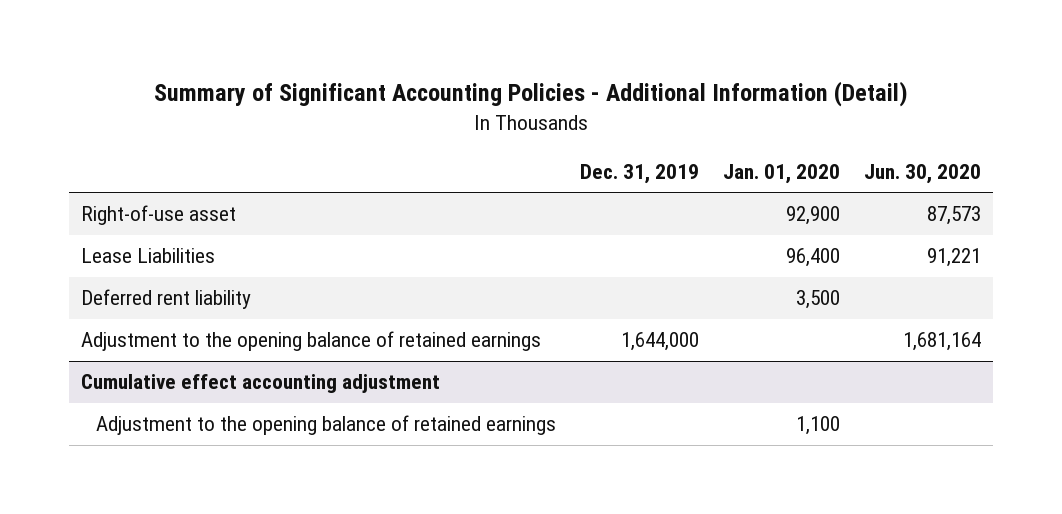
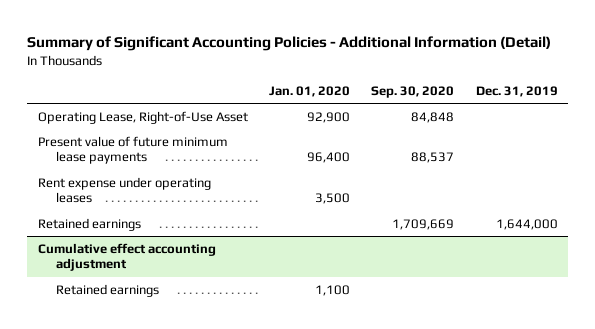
[864,163,982,184] Jun. 30, 2020 -> none
none -> [371,85,455,98] Sep. 30, 2020
[81,289,252,310] Deferred rent liability -> none
[81,205,237,226] Right-of-use asset -> [37,110,248,124] Operating Lease, Right-of-Use Asset
[81,248,216,264] Lease Liabilities -> [37,135,228,165] Present value of future minimum lease payments
none -> [37,176,211,204] Rent expense under operating leases
[81,331,542,352] Adjustment to the opening balance of retained earnings -> [37,217,141,231] Retained earnings
[96,415,557,436] Adjustment to the opening balance of retained earnings -> [55,283,159,297] Retained earnings

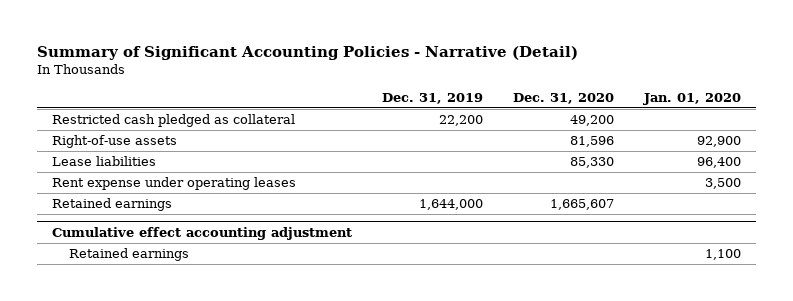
[27,36,552,52] Summary of Significant Accounting Policies - Additional Information (Detail) -> [36,45,578,60] Summary of Significant Accounting Policies - Narrative (Detail)
[371,85,455,98] Sep. 30, 2020 -> none
none -> [512,92,614,104] Dec. 31, 2020
none -> [51,114,295,128] Restricted cash pledged as collateral
[37,110,248,124] Operating Lease, Right-of-Use Asset -> [51,135,177,149] Right-of-use assets
[37,135,228,165] Present value of future minimum lease payments -> [51,156,156,167] Lease liabilities

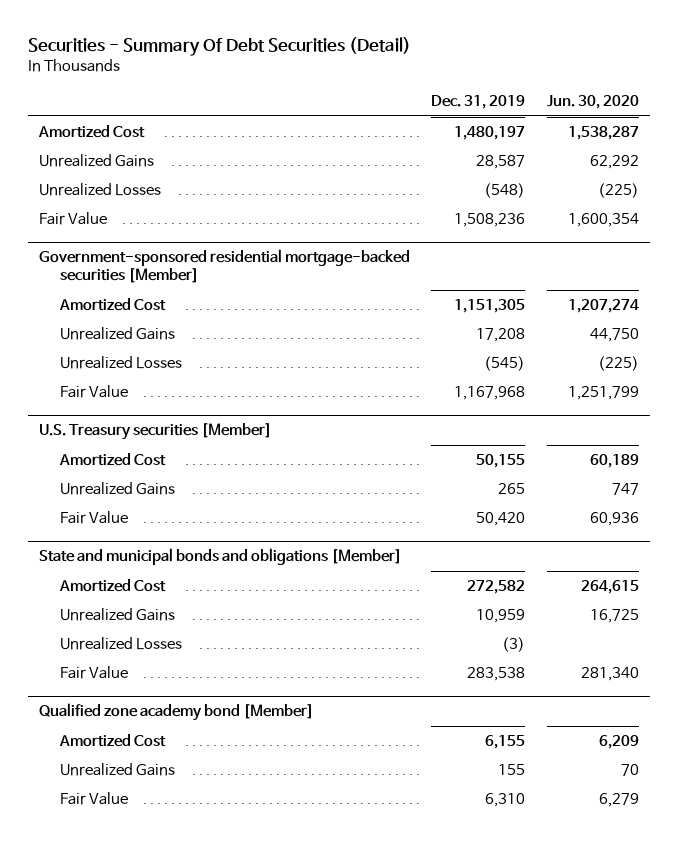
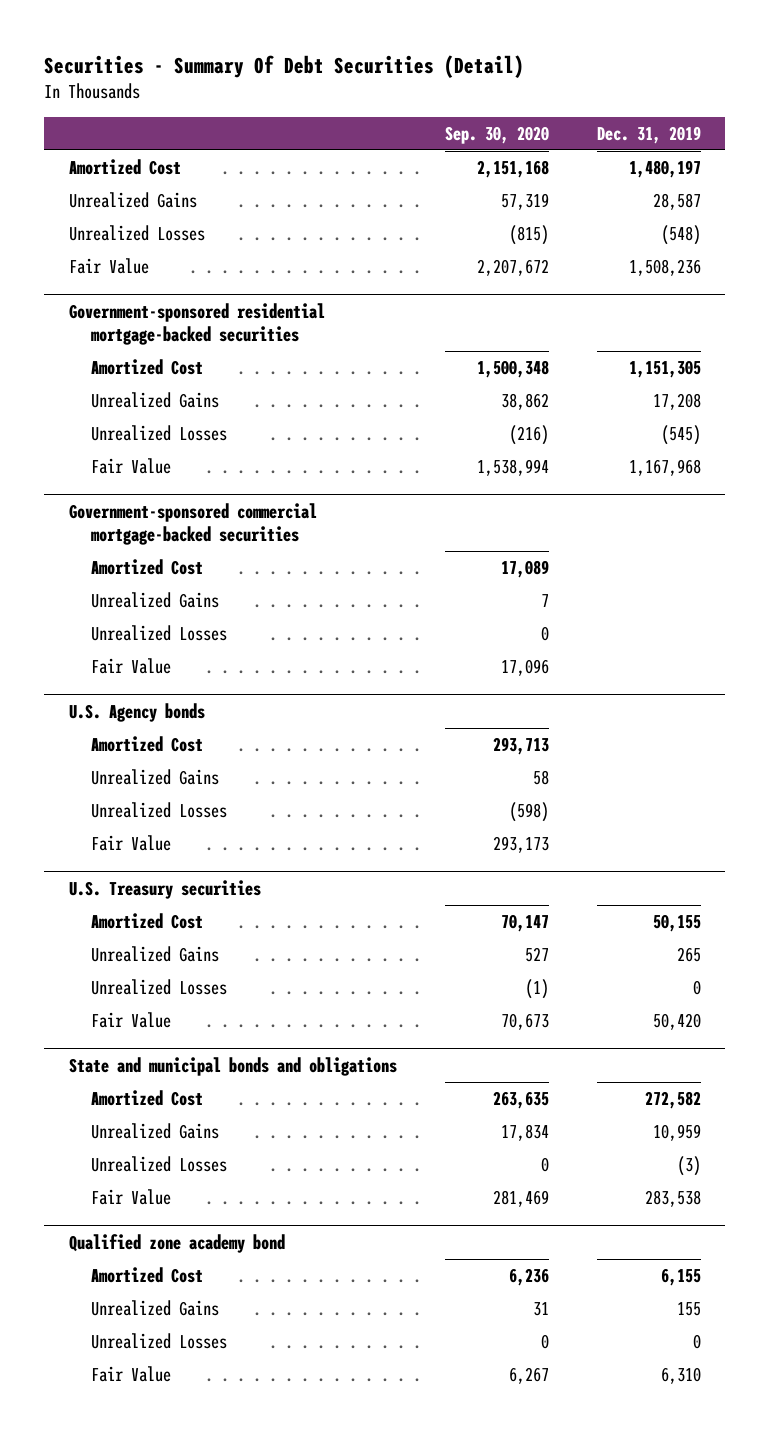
[547,95,640,110] Jun. 30, 2020 -> none
none -> [444,125,549,144] Sep. 30, 2020
[38,249,410,284] Government-sponsored residential mortgage-backed securities [Member] -> [68,302,325,346] Government-sponsored residential mortgage-backed securities
none -> [68,502,317,546] Government-sponsored commercial mortgage-backed securities
none -> [90,558,203,575] Amortized Cost
none -> [90,591,219,608] Unrealized Gains
none -> [90,624,227,641] Unrealized Losses
none -> [90,657,171,674] Fair Value
none -> [68,702,205,722] U.S. Agency bonds
none -> [90,735,203,752] Amortized Cost
none -> [90,768,219,785] Unrealized Gains
none -> [90,801,227,818] Unrealized Losses
none -> [90,834,171,851] Fair Value
[38,423,272,441] U.S. Treasury securities [Member] -> [68,879,261,899] U.S. Treasury securities
none -> [90,978,227,995] Unrealized Losses
[38,548,402,566] State and municipal bonds and obligations [Member] -> [68,1056,397,1076] State and municipal bonds and obligations
[38,703,314,722] Qualified zone academy bond [Member] -> [68,1233,285,1253] Qualified zone academy bond
none -> [90,1332,227,1349] Unrealized Losses

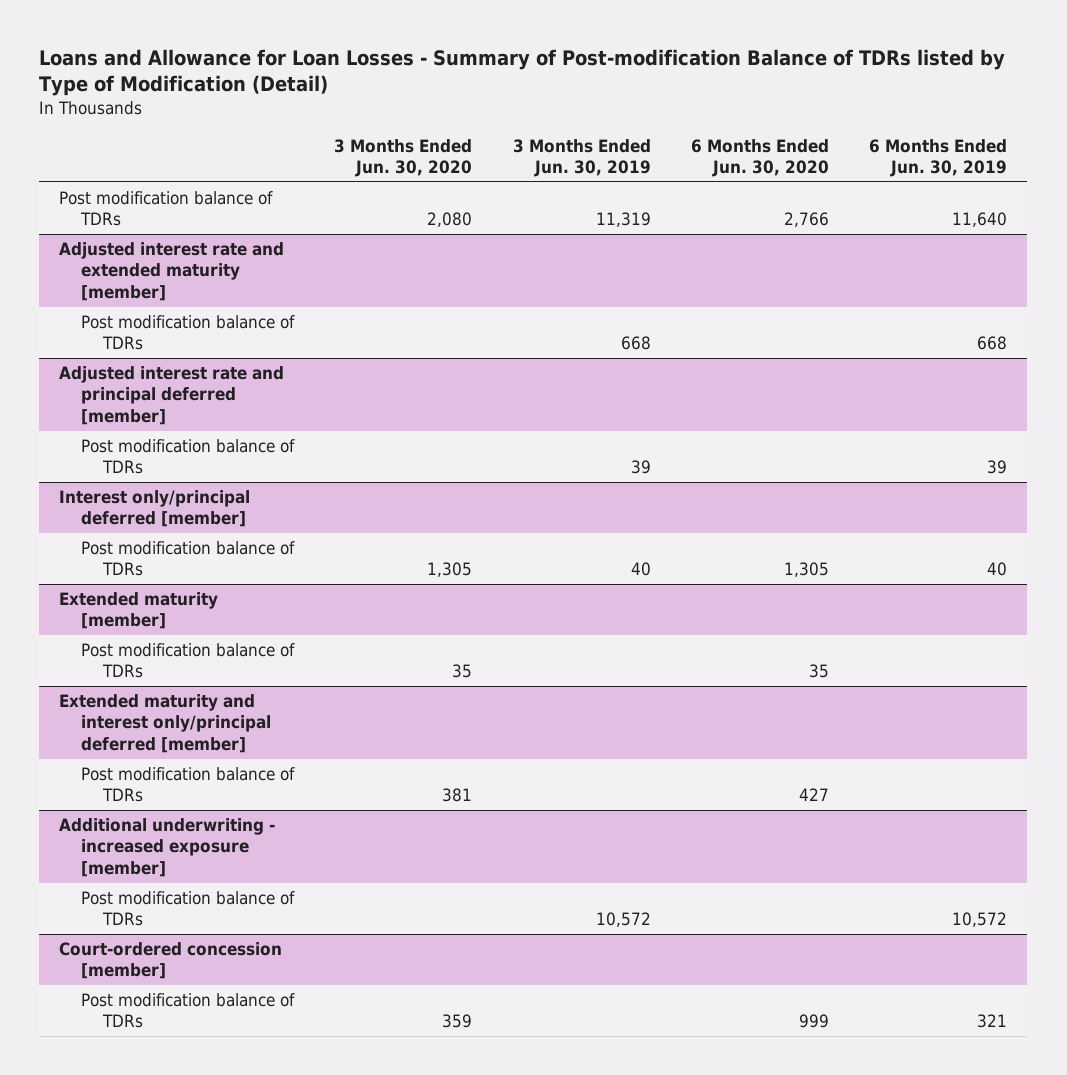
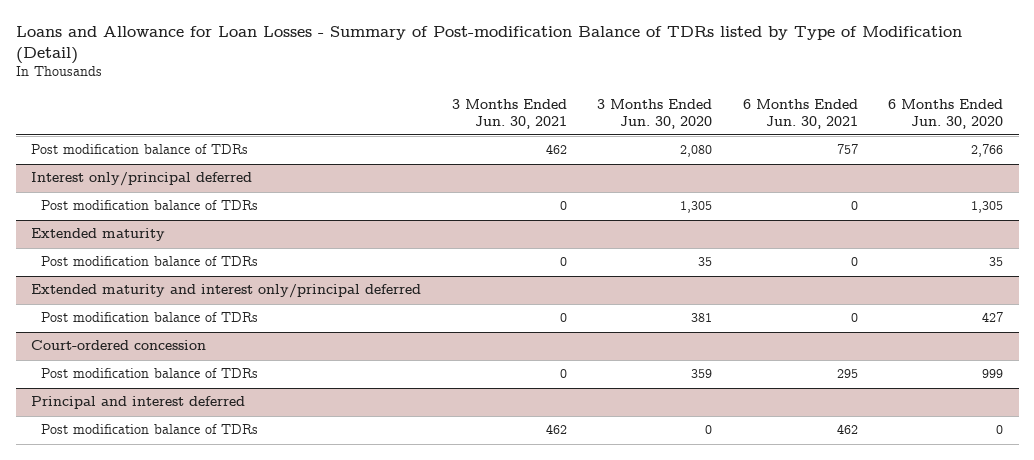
[512,138,651,178] 3 Months Ended Jun. 30, 2019 -> none
[869,138,1008,178] 6 Months Ended Jun. 30, 2019 -> none
none -> [451,98,567,129] 3 Months Ended Jun. 30, 2021
none -> [742,98,858,129] 6 Months Ended Jun. 30, 2021
[59,241,285,302] Adjusted interest rate and extended maturity [member] -> none
[81,314,296,351] Post modification balance of TDRs -> none
[59,365,285,426] Adjusted interest rate and principal deferred [member] -> none
[81,438,296,475] Post modification balance of TDRs -> none
[59,489,251,528] Interest only/principal deferred [member] -> [30,172,252,187] Interest only/principal deferred
[59,591,219,630] Extended maturity [member] -> [30,228,165,242] Extended maturity
[59,693,272,754] Extended maturity and interest only/principal deferred [member] -> [30,284,421,299] Extended maturity and interest only/principal deferred
[59,817,276,878] Additional underwriting - increased exposure [member] -> none
[81,890,296,927] Post modification balance of TDRs -> none
[59,941,283,980] Court-ordered concession [member] -> [30,340,206,351] Court-ordered concession
none -> [30,396,245,410] Principal and interest deferred
none -> [40,424,258,435] Post modification balance of TDRs

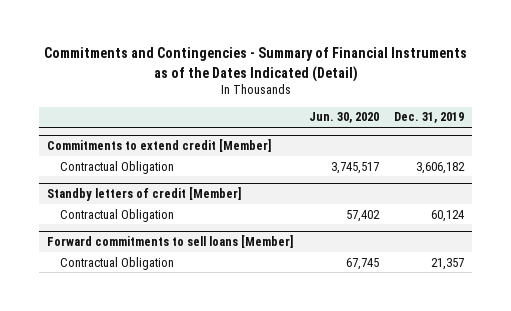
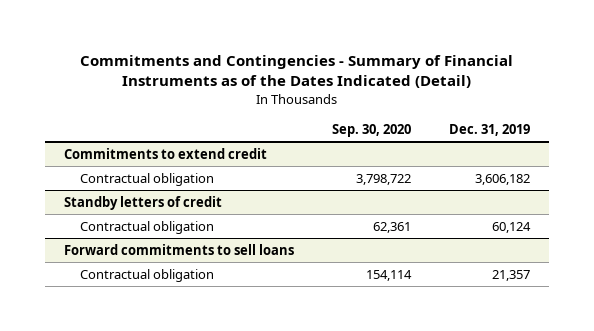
[308,112,379,124] Jun. 30, 2020 -> none
none -> [332,124,412,138] Sep. 30, 2020
[46,139,271,153] Commitments to extend credit [Member] -> [64,147,268,159] Commitments to extend credit
[60,160,175,174] Contractual Obligation -> [80,172,215,186] Contractual obligation
[46,187,241,202] Standby letters of credit [Member] -> [64,195,223,210] Standby letters of credit
[60,208,175,222] Contractual Obligation -> [80,220,215,234] Contractual obligation
[46,235,293,249] Forward commitments to sell loans [Member] -> [64,243,295,255] Forward commitments to sell loans
[60,256,175,270] Contractual Obligation -> [80,268,215,282] Contractual obligation

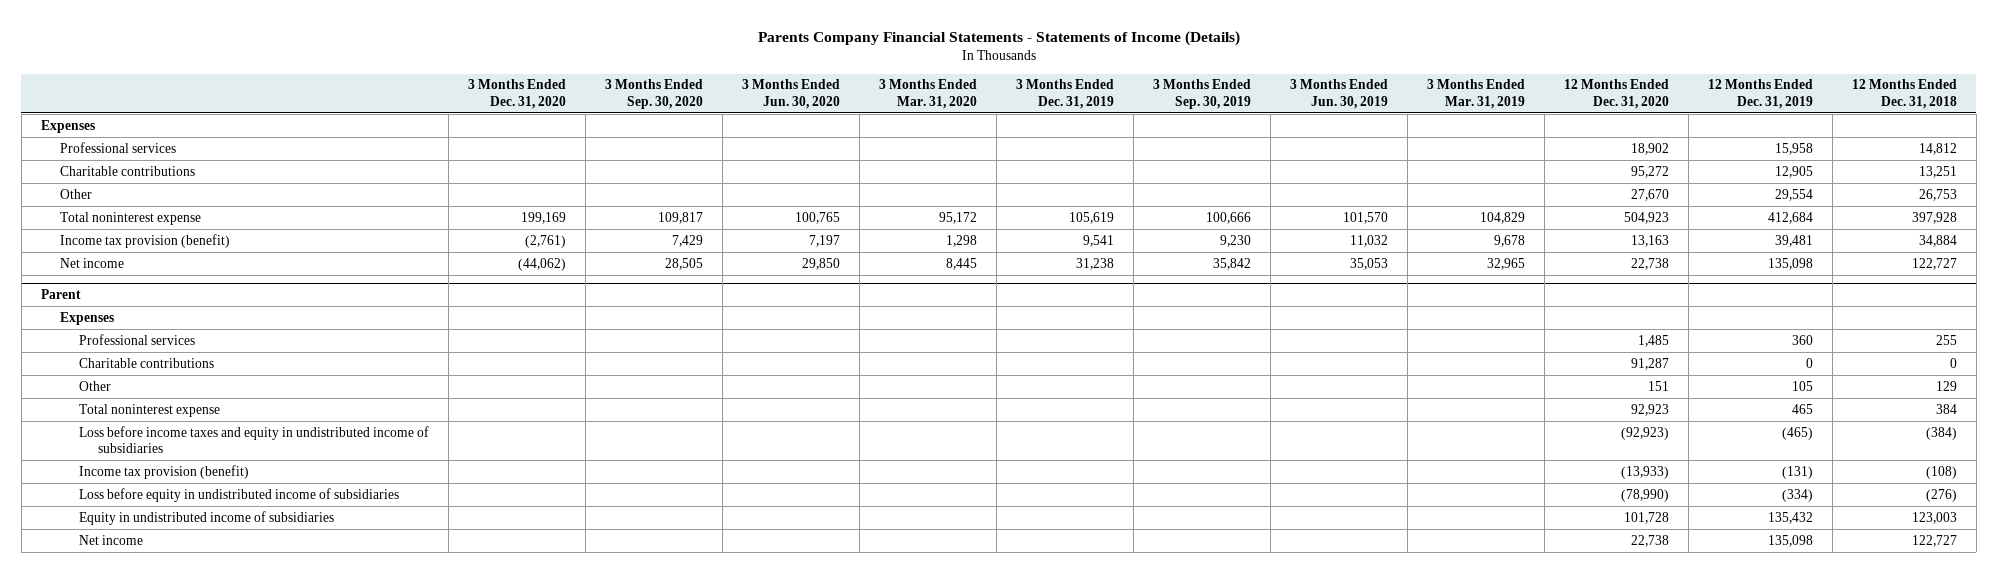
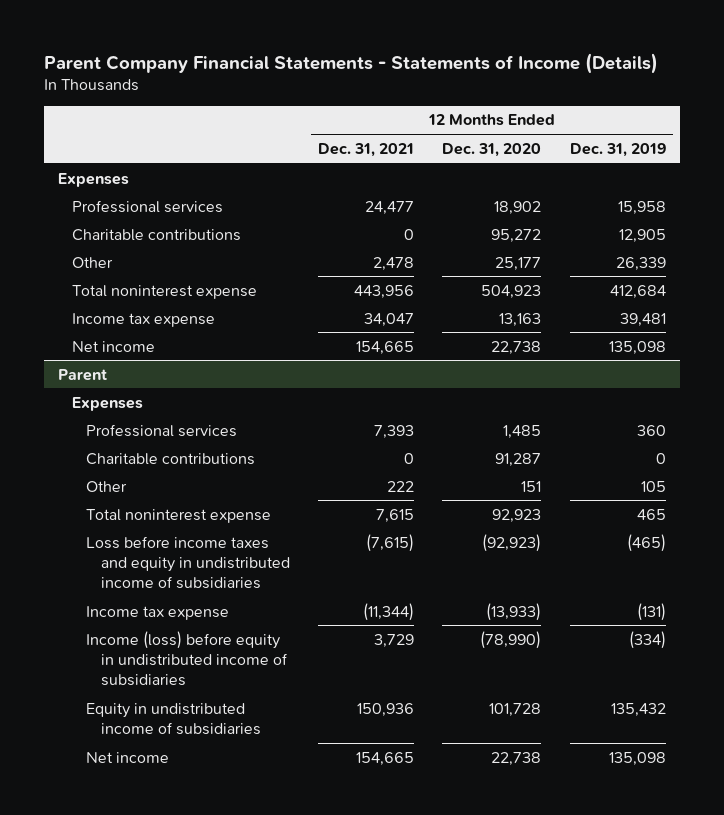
[757,30,1240,46] Parents Company Financial Statements - Statements of Income (Details) -> [43,52,658,74] Parent Company Financial Statements - Statements of Income (Details)
[468,79,567,109] 3 Months Ended Dec. 31, 2020 -> none
[605,79,704,109] 3 Months Ended Sep. 30, 2020 -> none
[741,79,840,109] 3 Months Ended Jun. 30, 2020 -> none
[878,79,977,109] 3 Months Ended Mar. 31, 2020 -> none
[1015,79,1114,109] 3 Months Ended Dec. 31, 2019 -> none
[1152,79,1251,109] 3 Months Ended Sep. 30, 2019 -> none
[1289,79,1388,109] 3 Months Ended Jun. 30, 2019 -> none
[1426,79,1525,109] 3 Months Ended Mar. 31, 2019 -> none
[1851,79,1957,109] 12 Months Ended Dec. 31, 2018 -> none
none -> [317,142,414,157] Dec. 31, 2021
[1630,188,1669,201] 27,670 -> [495,256,542,271] 25,177
[1774,188,1813,201] 29,554 -> [615,256,666,271] 26,339
[59,233,230,248] Income tax provision (benefit) -> [72,312,216,327] Income tax expense
[79,464,250,479] Income tax provision (benefit) -> [86,605,230,620] Income tax expense
[79,487,400,502] Loss before equity in undistributed income of subsidiaries -> [86,630,288,687] Income (loss) before equity in undistributed income of subsidiaries

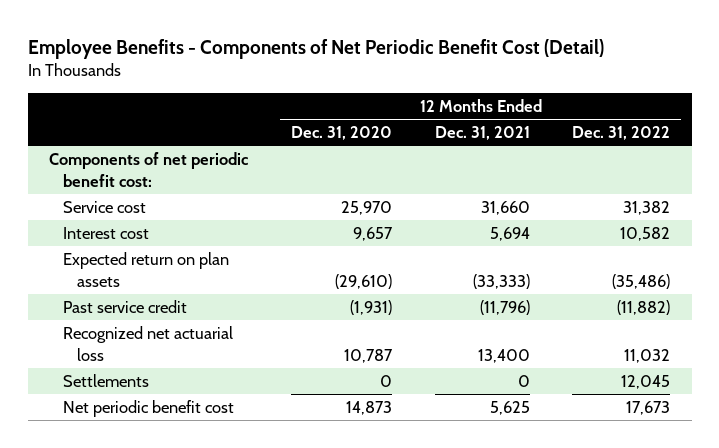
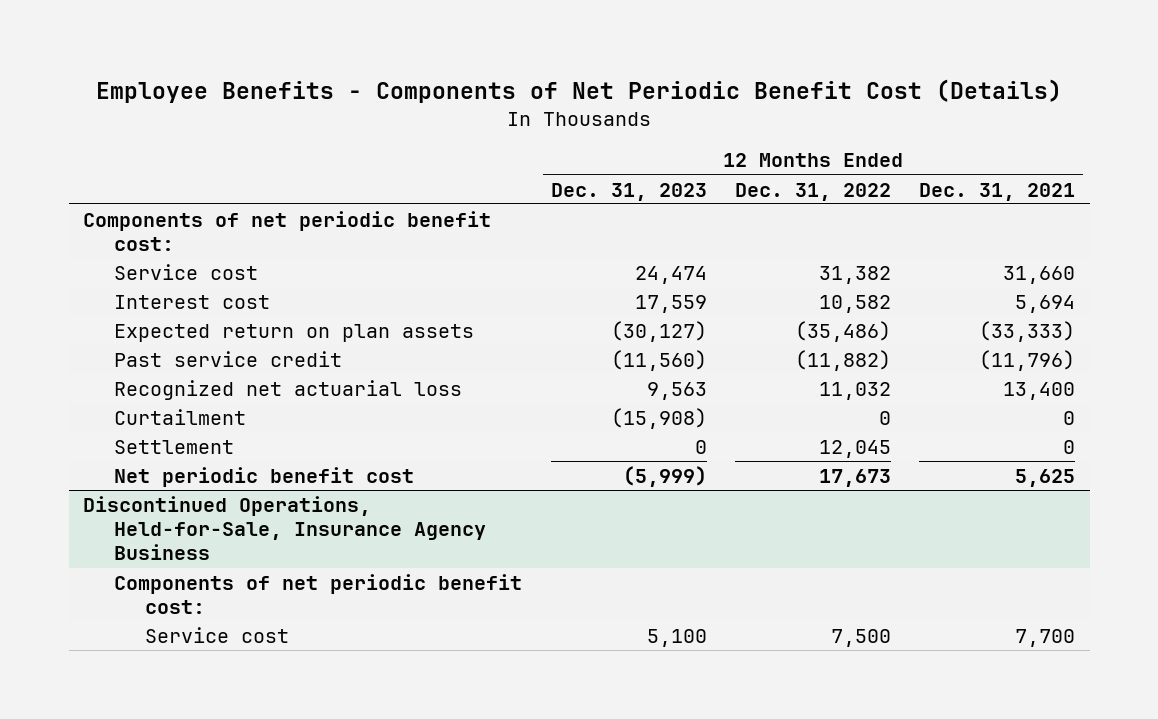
[27,38,604,59] Employee Benefits - Components of Net Periodic Benefit Cost (Detail) -> [96,79,1063,104] Employee Benefits - Components of Net Periodic Benefit Cost (Details)
[290,126,392,141] Dec. 31, 2020 -> none
none -> [550,182,707,201] Dec. 31, 2023
none -> [114,408,247,425] Curtailment
[62,373,149,387] Settlements -> [114,439,235,454] Settlement
none -> [82,495,487,561] Discontinued Operations, Held-for-Sale, Insurance Agency Business
none -> [114,573,523,615] Components of net periodic benefit cost:
none -> [145,626,290,643] Service cost

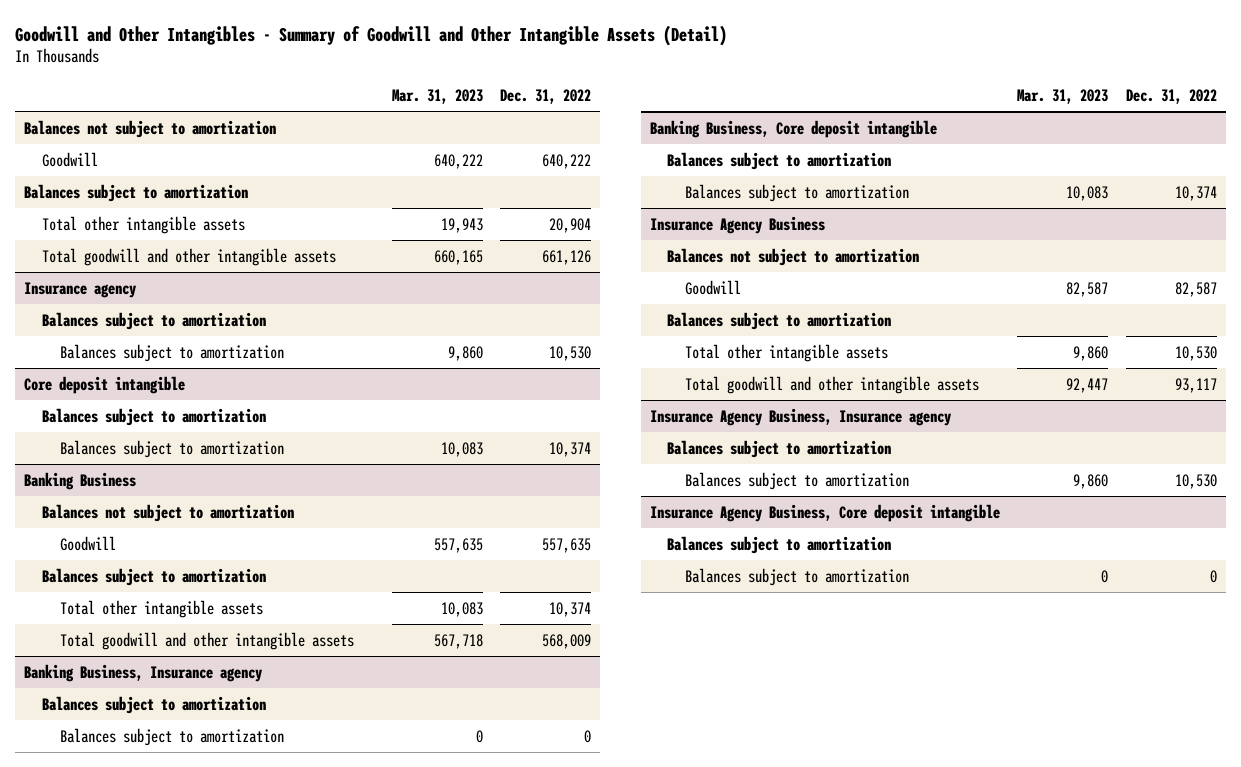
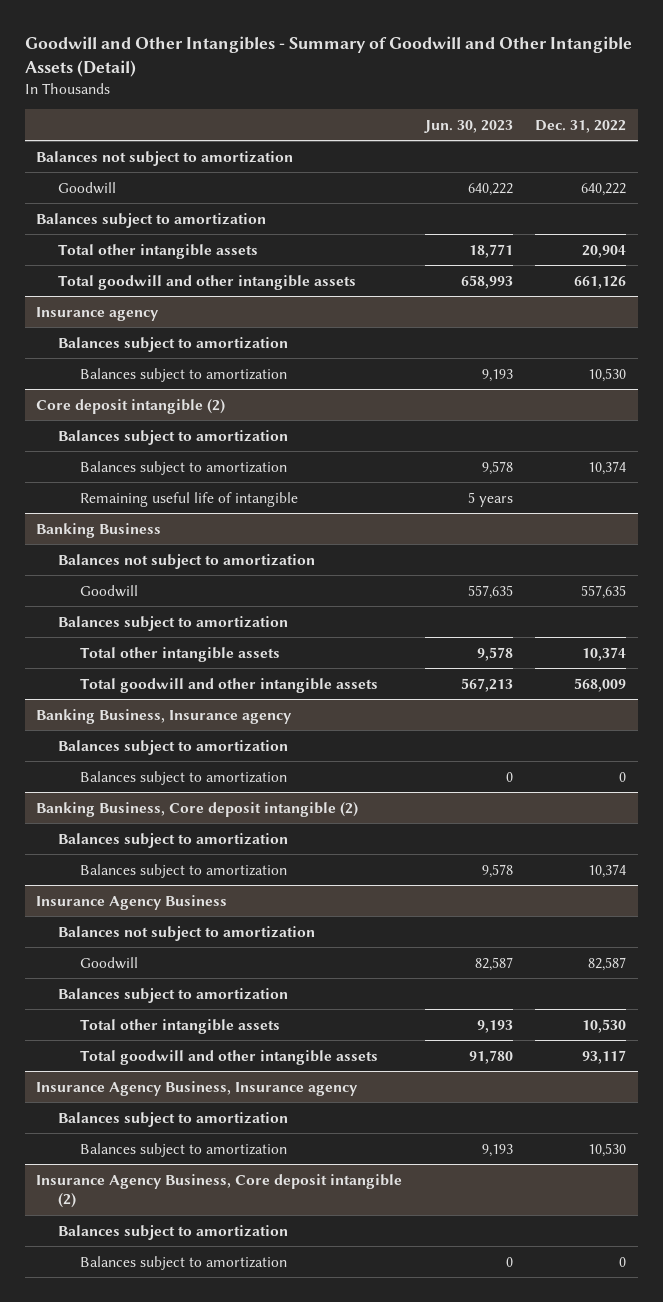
[391,88,483,104] Mar. 31, 2023 -> none
none -> [423,119,513,133] Jun. 30, 2023
[24,375,186,394] Core deposit intangible -> [36,398,226,414] Core deposit intangible (2)
none -> [79,491,298,507] Remaining useful life of intangible
[649,119,937,138] Banking Business, Core deposit intangible -> [36,801,359,817] Banking Business, Core deposit intangible (2)
[649,503,1000,522] Insurance Agency Business, Core deposit intangible -> [36,1173,403,1208] Insurance Agency Business, Core deposit intangible (2)

